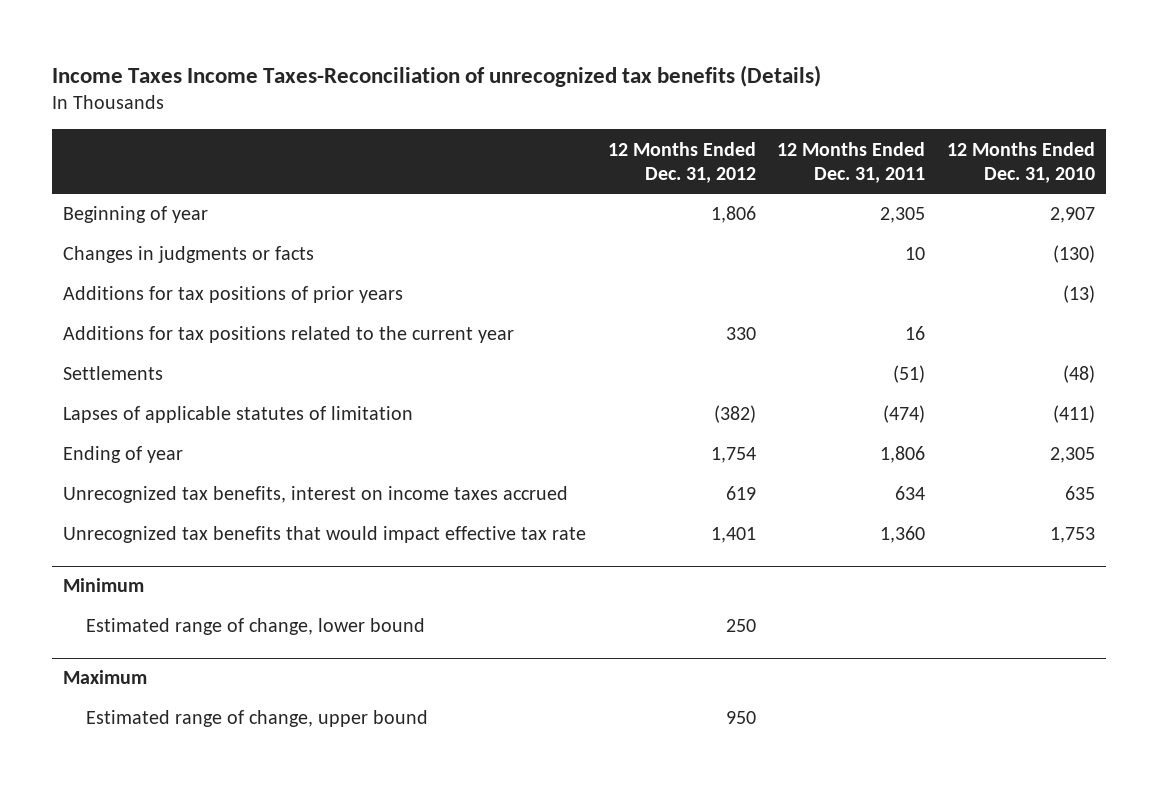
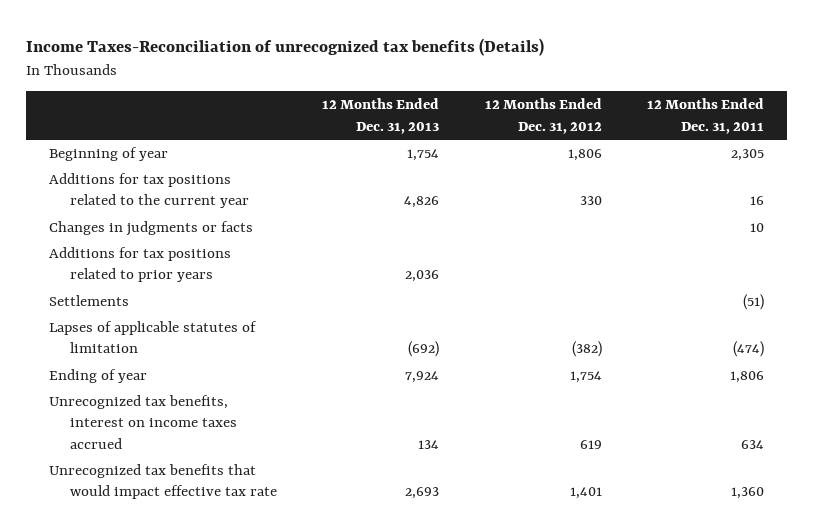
[51,64,821,87] Income Taxes Income Taxes-Reconciliation of unrecognized tax benefits (Details) -> [26,38,545,57] Income Taxes-Reconciliation of unrecognized tax benefits (Details)
[947,141,1096,183] 12 Months Ended Dec. 31, 2010 -> none
none -> [322,98,440,134] 12 Months Ended Dec. 31, 2013
[62,286,403,304] Additions for tax positions of prior years -> none
[62,246,314,264] Changes in judgments or facts -> [48,220,253,236] Changes in judgments or facts
none -> [48,246,231,283] Additions for tax positions related to prior years
[62,578,144,593] Minimum -> none
[85,618,425,636] Estimated range of change, lower bound -> none
[62,670,147,685] Maximum -> none
[85,710,428,728] Estimated range of change, upper bound -> none

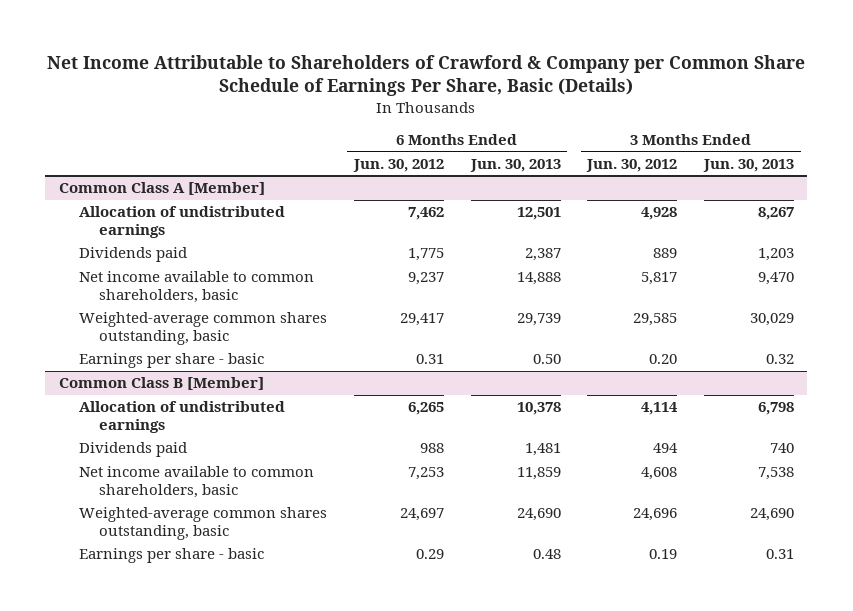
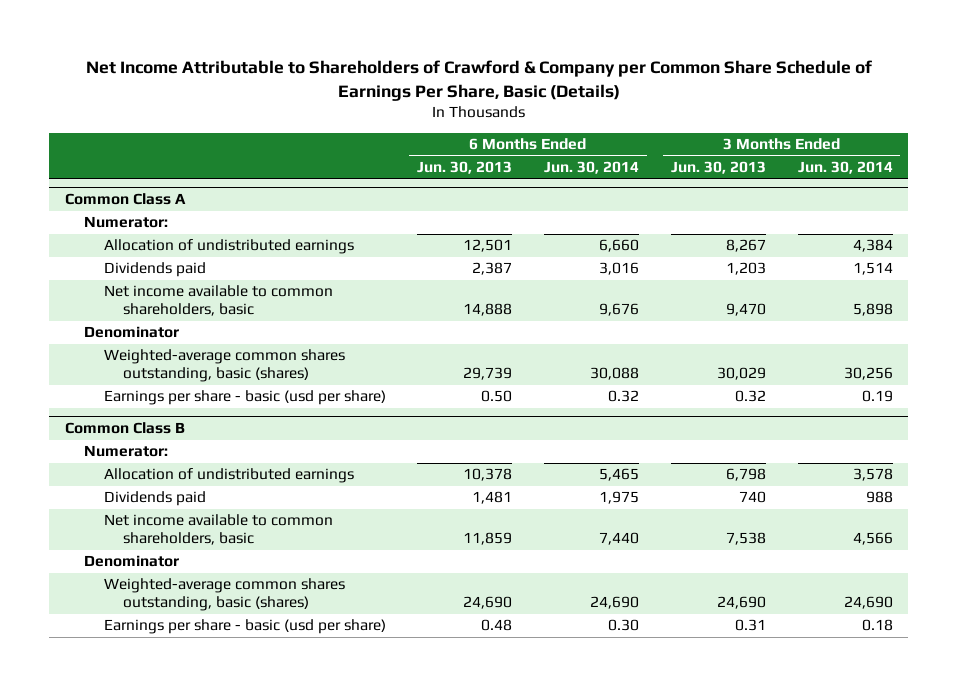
[352,158,444,172] Jun. 30, 2012 -> none
[586,158,678,172] Jun. 30, 2012 -> none
none -> [544,160,640,174] Jun. 30, 2014
none -> [797,160,893,174] Jun. 30, 2014
[58,182,265,196] Common Class A [Member] -> [64,193,186,206] Common Class A
none -> [84,216,169,229] Numerator:
none -> [84,326,180,339] Denominator
[79,312,328,345] Weighted-average common shares outstanding, basic -> [103,349,345,383] Weighted-average common shares outstanding, basic (shares)
[79,353,265,369] Earnings per share - basic -> [103,390,386,406] Earnings per share - basic (usd per share)
[58,377,264,391] Common Class B [Member] -> [64,422,185,435] Common Class B
none -> [84,445,169,458] Numerator:
none -> [84,555,180,568] Denominator
[79,507,328,540] Weighted-average common shares outstanding, basic -> [103,578,345,612] Weighted-average common shares outstanding, basic (shares)
[79,548,265,564] Earnings per share - basic -> [103,619,386,635] Earnings per share - basic (usd per share)

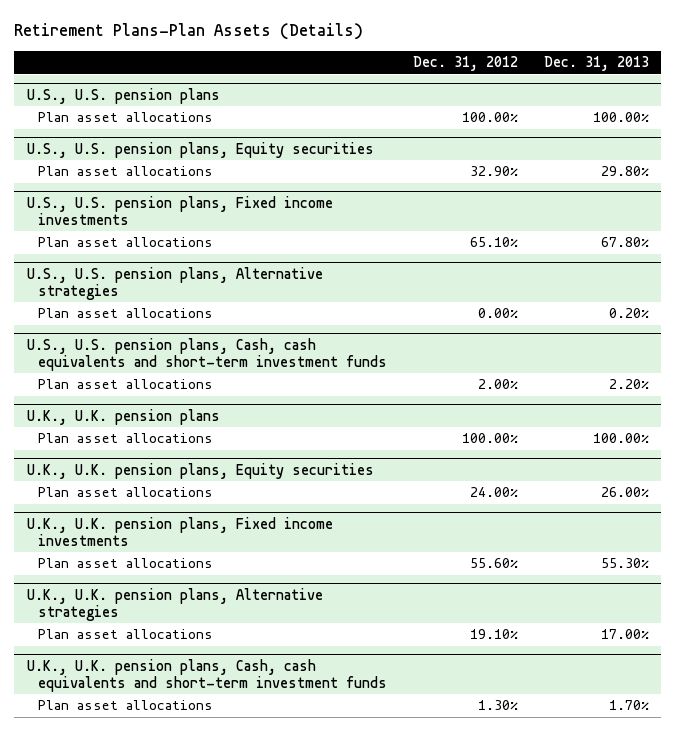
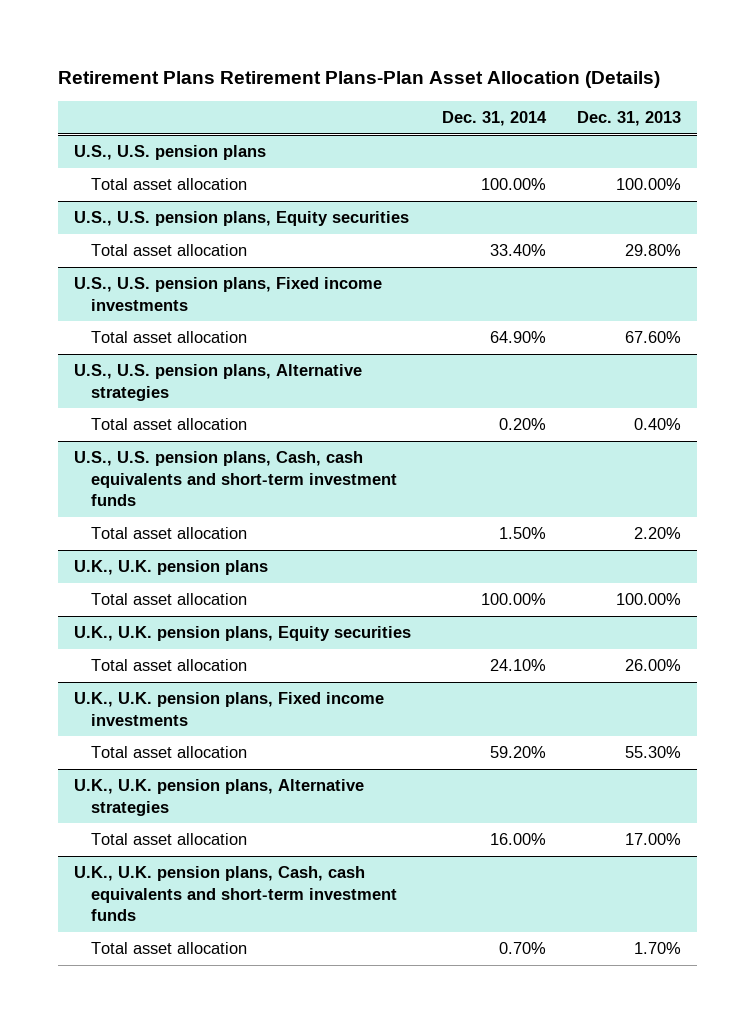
[14,23,364,41] Retirement Plans-Plan Assets (Details) -> [58,71,661,89] Retirement Plans Retirement Plans-Plan Asset Allocation (Details)
[412,55,518,71] Dec. 31, 2012 -> none
none -> [442,111,548,127] Dec. 31, 2014
[37,112,213,123] Plan asset allocations -> [90,178,247,191] Total asset allocation
[37,166,213,177] Plan asset allocations -> [90,244,247,257] Total asset allocation
[37,237,213,248] Plan asset allocations -> [90,331,247,344] Total asset allocation
[600,237,649,248] 67.80% -> [625,331,682,344] 67.60%
[37,308,213,319] Plan asset allocations -> [90,418,247,431] Total asset allocation
[608,308,649,319] 0.20% -> [634,418,682,431] 0.40%
[37,379,213,390] Plan asset allocations -> [90,527,247,540] Total asset allocation
[37,433,213,444] Plan asset allocations -> [90,593,247,606] Total asset allocation
[37,487,213,498] Plan asset allocations -> [90,659,247,672] Total asset allocation
[37,558,213,569] Plan asset allocations -> [90,746,247,759] Total asset allocation
[37,629,213,640] Plan asset allocations -> [90,833,247,846] Total asset allocation
[37,700,213,711] Plan asset allocations -> [90,942,247,955] Total asset allocation

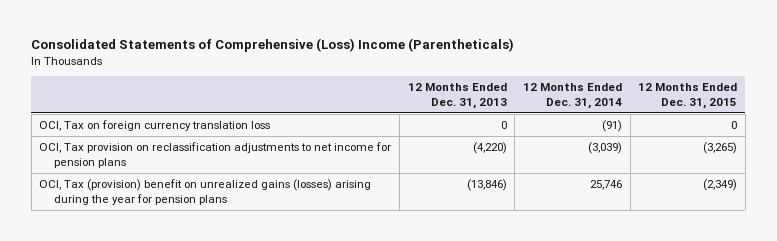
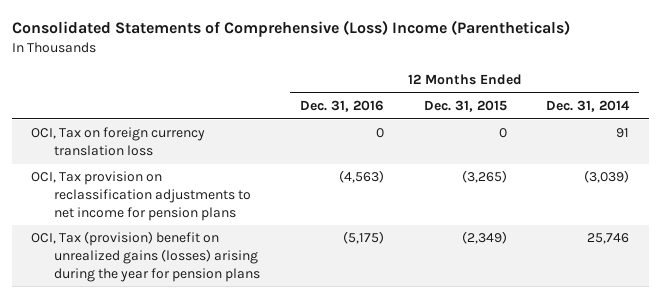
[407,83,507,109] 12 Months Ended Dec. 31, 2013 -> none
none -> [299,99,384,112] Dec. 31, 2016
[601,120,622,133] (91) -> [616,128,630,139] 91

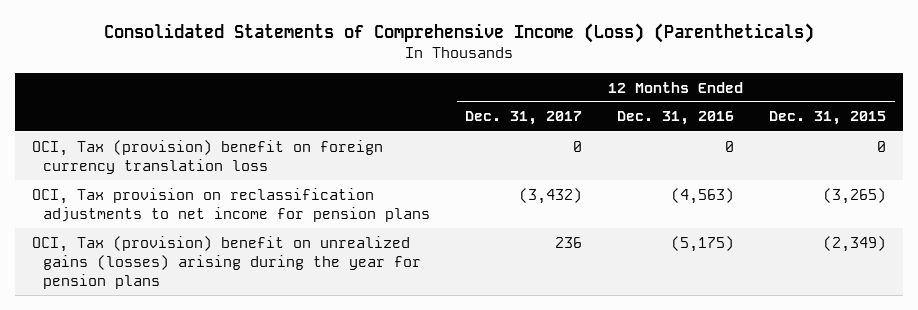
[11,20,570,38] Consolidated Statements of Comprehensive (Loss) Income (Parentheticals) -> [103,22,814,43] Consolidated Statements of Comprehensive Income (Loss) (Parentheticals)
[546,99,631,112] Dec. 31, 2014 -> none
none -> [465,111,583,126] Dec. 31, 2017
[31,127,206,157] OCI, Tax on foreign currency translation loss -> [31,139,383,174] OCI, Tax (provision) benefit on foreign currency translation loss

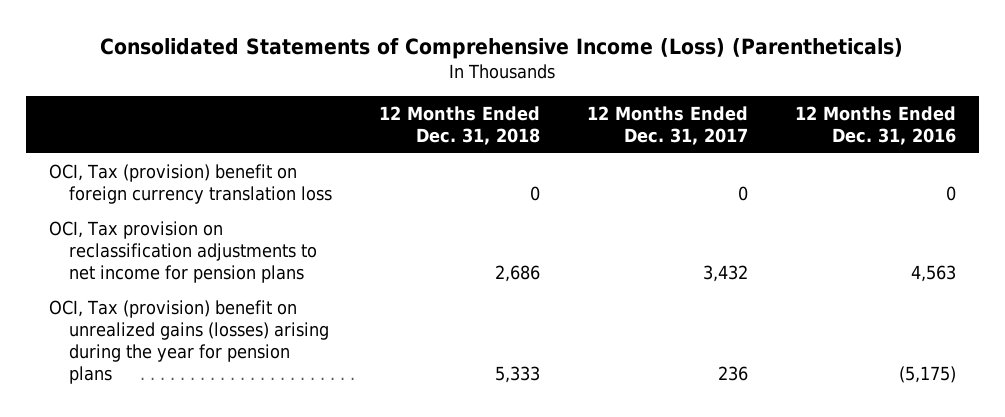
[768,111,886,126] Dec. 31, 2015 -> none
none -> [378,105,540,145] 12 Months Ended Dec. 31, 2018
[519,187,583,204] (3,432) -> [702,264,748,282] 3,432
[671,187,735,204] (4,563) -> [910,264,956,282] 4,563

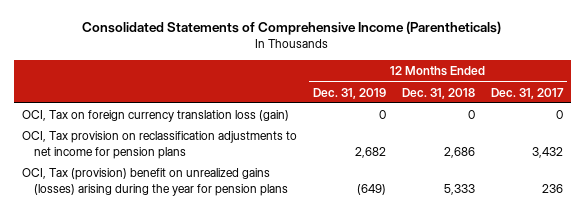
[100,37,904,59] Consolidated Statements of Comprehensive Income (Loss) (Parentheticals) -> [82,21,502,36] Consolidated Statements of Comprehensive Income (Parentheticals)
[794,105,956,145] 12 Months Ended Dec. 31, 2016 -> none
none -> [312,87,386,99] Dec. 31, 2019
[49,164,332,205] OCI, Tax (provision) benefit on foreign currency translation loss -> [21,110,289,123] OCI, Tax on foreign currency translation loss (gain)

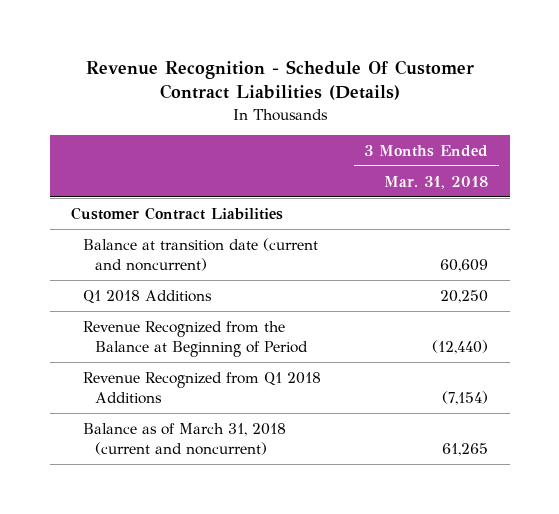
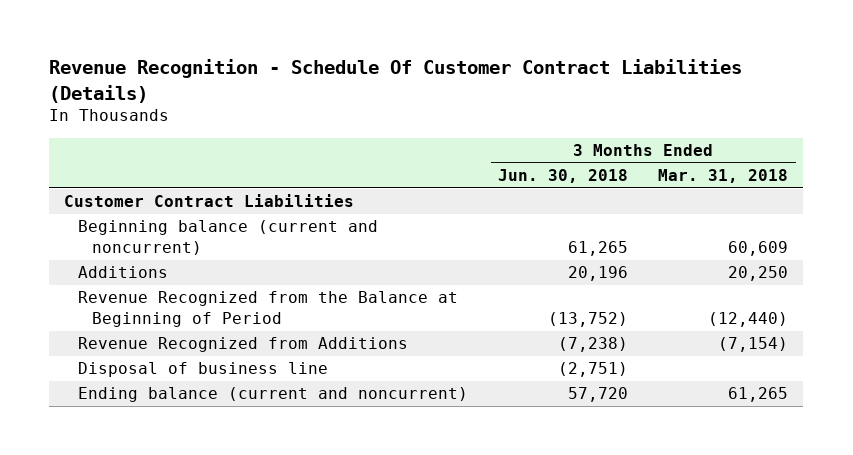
none -> [498,169,629,184] Jun. 30, 2018
[83,237,319,271] Balance at transition date (current and noncurrent) -> [78,220,379,256] Beginning balance (current and noncurrent)
[83,289,213,304] Q1 2018 Additions -> [78,266,169,279] Additions
[83,371,322,404] Revenue Recognized from Q1 2018 Additions -> [78,337,409,353] Revenue Recognized from Additions
none -> [78,362,329,378] Disposal of business line
[83,422,287,455] Balance as of March 31, 2018 (current and noncurrent) -> [78,387,469,403] Ending balance (current and noncurrent)

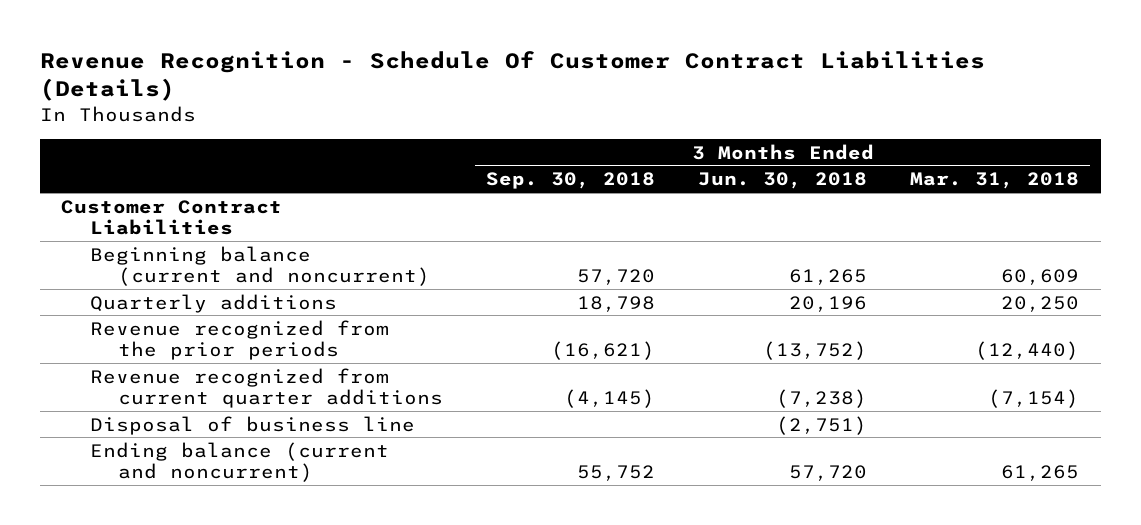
none -> [485,172,655,190] Sep. 30, 2018
[78,266,169,279] Additions -> [89,293,337,313] Quarterly additions
[78,291,459,328] Revenue Recognized from the Balance at Beginning of Period -> [89,319,389,360] Revenue recognized from the prior periods
[78,337,409,353] Revenue Recognized from Additions -> [89,367,443,408] Revenue recognized from current quarter additions

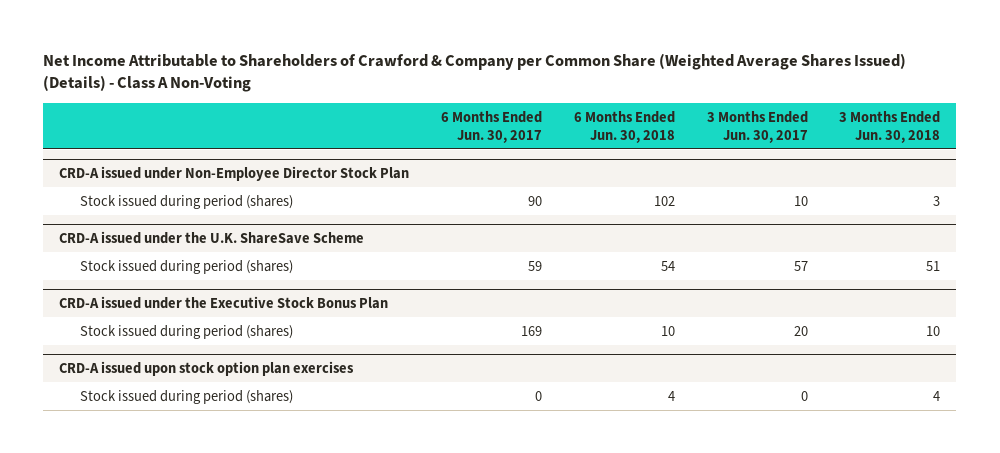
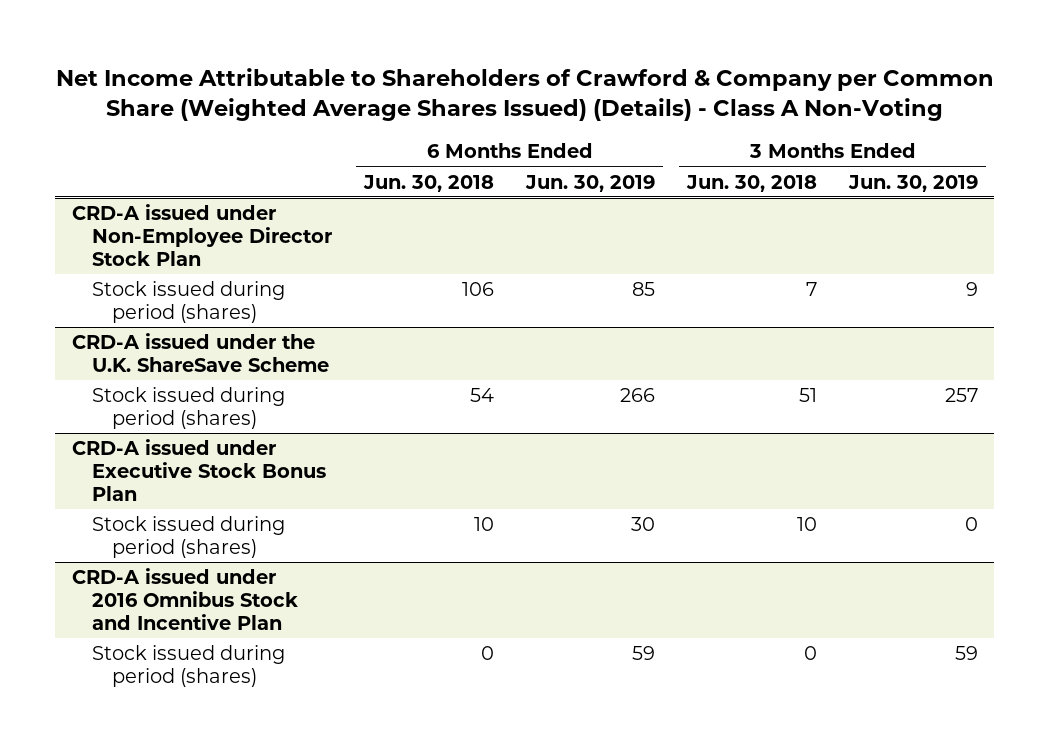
[441,110,543,143] 6 Months Ended Jun. 30, 2017 -> none
[706,110,808,143] 3 Months Ended Jun. 30, 2017 -> none
none -> [525,174,656,192] Jun. 30, 2019
none -> [848,174,979,192] Jun. 30, 2019
[653,195,675,206] 102 -> [462,282,495,297] 106
[933,195,941,206] 3 -> [806,282,818,297] 7
[59,295,389,309] CRD-A issued under the Executive Stock Bonus Plan -> [71,439,326,502] CRD-A issued under Executive Stock Bonus Plan
[59,360,355,376] CRD-A issued upon stock option plan exercises -> [71,568,298,631] CRD-A issued under 2016 Omnibus Stock and Incentive Plan
[667,390,675,401] 4 -> [481,646,495,661] 0
[933,390,941,401] 4 -> [804,646,818,661] 0

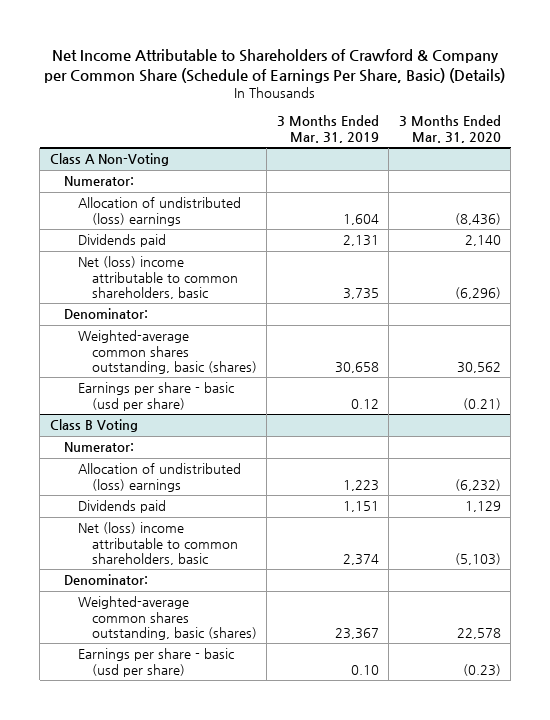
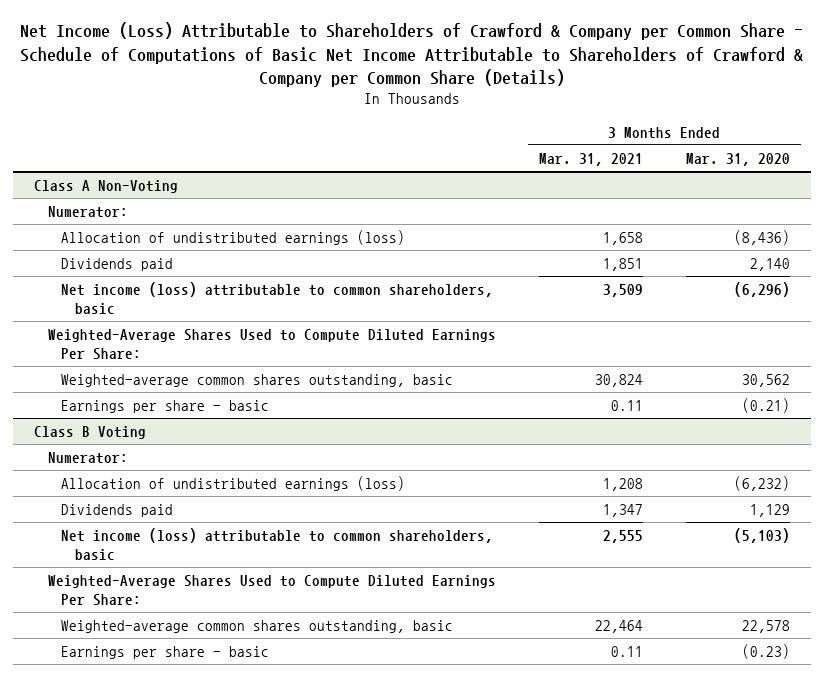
[44,48,506,83] Net Income Attributable to Shareholders of Crawford & Company per Common Share (Schedule of Earnings Per Share, Basic) (Details) -> [20,22,804,88] Net Income (Loss) Attributable to Shareholders of Crawford & Company per Common Share - Schedule of Computations of Basic Net Income Attributable to Shareholders of Crawford & Company per Common Share (Details)
[276,115,379,143] 3 Months Ended Mar. 31, 2019 -> none
none -> [538,152,643,166] Mar. 31, 2021
[77,197,241,226] Allocation of undistributed (loss) earnings -> [61,229,406,245] Allocation of undistributed earnings (loss)
[63,308,148,320] Denominator: -> none
[77,256,238,300] Net (loss) income attributable to common shareholders, basic -> [61,281,494,314] Net income (loss) attributable to common shareholders, basic
none -> [47,328,496,360] Weighted-Average Shares Used to Compute Diluted Earnings Per Share:
[77,330,257,375] Weighted-average common shares outstanding, basic (shares) -> [61,373,454,387] Weighted-average common shares outstanding, basic
[77,382,234,411] Earnings per share - basic (usd per share) -> [61,399,270,413] Earnings per share - basic
[77,463,241,492] Allocation of undistributed (loss) earnings -> [61,475,406,491] Allocation of undistributed earnings (loss)
[63,574,148,586] Denominator: -> none
[77,522,238,566] Net (loss) income attributable to common shareholders, basic -> [61,527,494,560] Net income (loss) attributable to common shareholders, basic
none -> [47,574,496,606] Weighted-Average Shares Used to Compute Diluted Earnings Per Share:
[77,596,257,641] Weighted-average common shares outstanding, basic (shares) -> [61,619,454,633] Weighted-average common shares outstanding, basic
[77,648,234,677] Earnings per share - basic (usd per share) -> [61,645,270,659] Earnings per share - basic

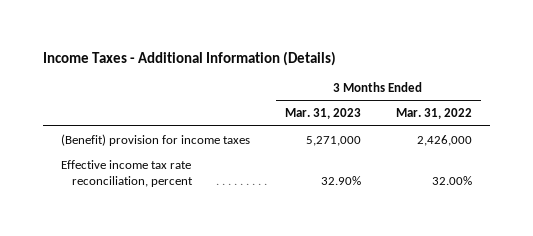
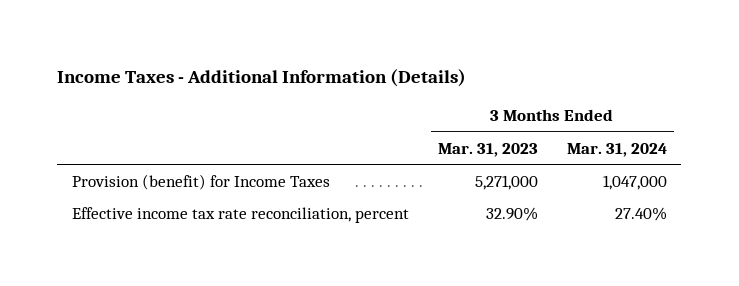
[396,108,473,120] Mar. 31, 2022 -> none
none -> [566,142,667,157] Mar. 31, 2024
[60,133,250,146] (Benefit) provision for income taxes -> [71,173,330,190] Provision (benefit) for Income Taxes

